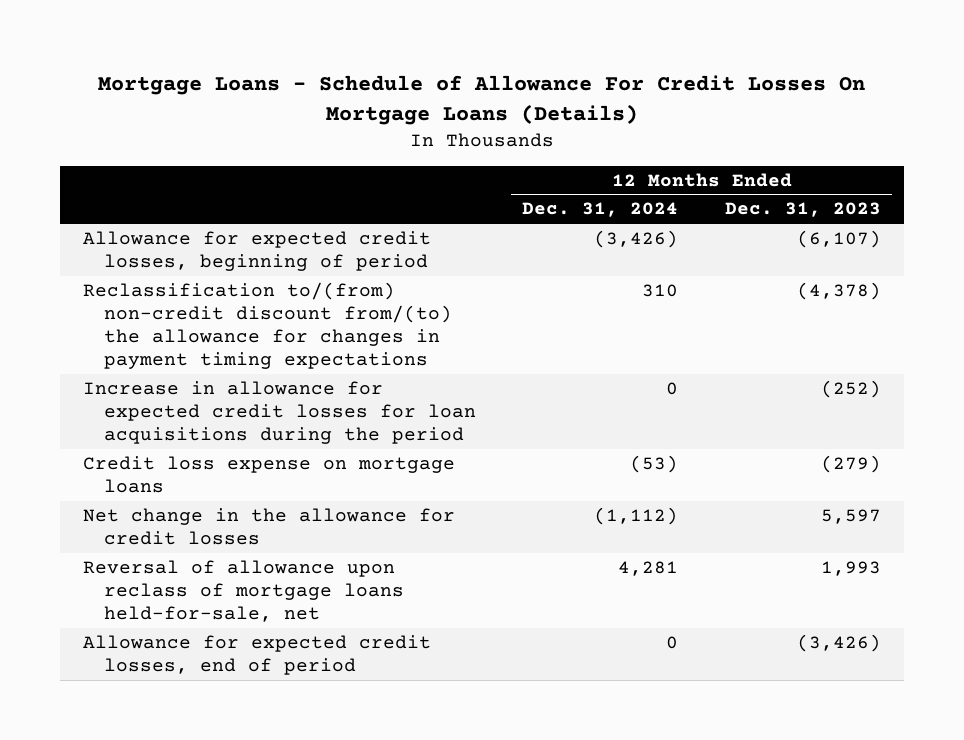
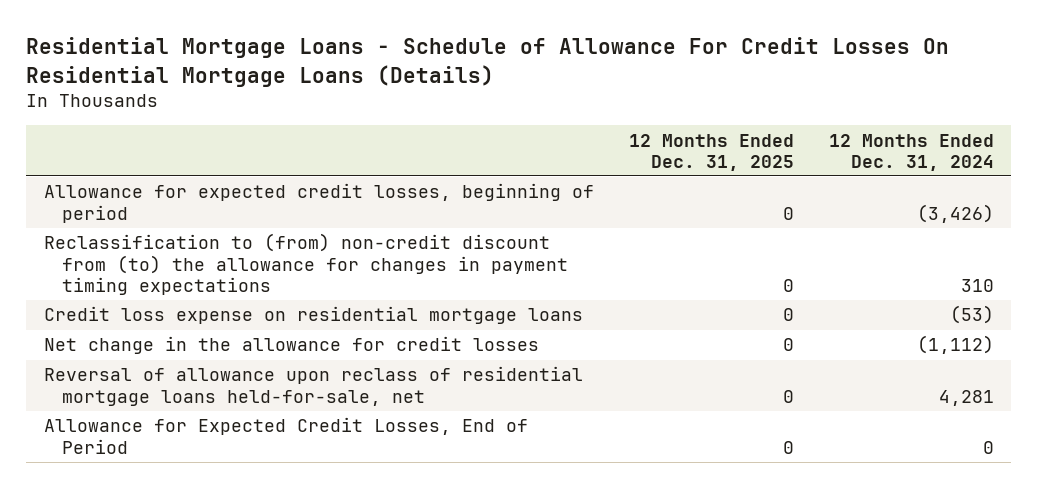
[98,75,866,126] Mortgage Loans - Schedule of Allowance For Credit Losses On Mortgage Loans (Details) -> [26,37,950,87] Residential Mortgage Loans - Schedule of Allowance For Credit Losses On Residential Mortgage Loans (Details)
[724,202,881,218] Dec. 31, 2023 -> none
none -> [628,133,794,171] 12 Months Ended Dec. 31, 2025
[83,380,477,444] Increase in allowance for expected credit losses for loan acquisitions during the period -> none
[83,281,453,370] Reclassification to/(from) non-credit discount from/(to) the allowance for changes in payment timing expectations -> [43,233,568,295] Reclassification to (from) non-credit discount from (to) the allowance for changes in payment timing expectations
[83,455,456,493] Credit loss expense on mortgage loans -> [43,306,583,325] Credit loss expense on residential mortgage loans
[83,559,405,622] Reversal of allowance upon reclass of mortgage loans held-for-sale, net -> [43,366,583,406] Reversal of allowance upon reclass of residential mortgage loans held-for-sale, net
[83,634,432,675] Allowance for expected credit losses, end of period -> [43,417,528,454] Allowance for Expected Credit Losses, End of Period

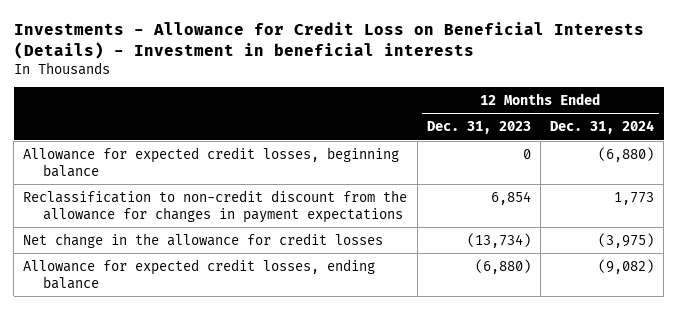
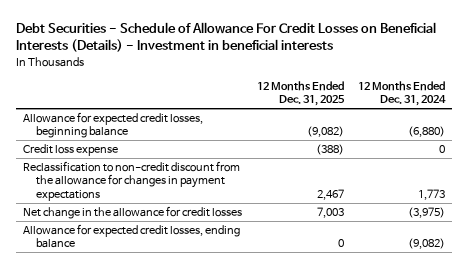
[13,21,644,59] Investments - Allowance for Credit Loss on Beneficial Interests (Details) - Investment in beneficial interests -> [15,22,436,53] Debt Securities - Schedule of Allowance For Credit Losses on Beneficial Interests (Details) - Investment in beneficial interests
[426,121,531,135] Dec. 31, 2023 -> none
none -> [256,80,345,107] 12 Months Ended Dec. 31, 2025
none -> [22,144,118,157] Credit loss expense

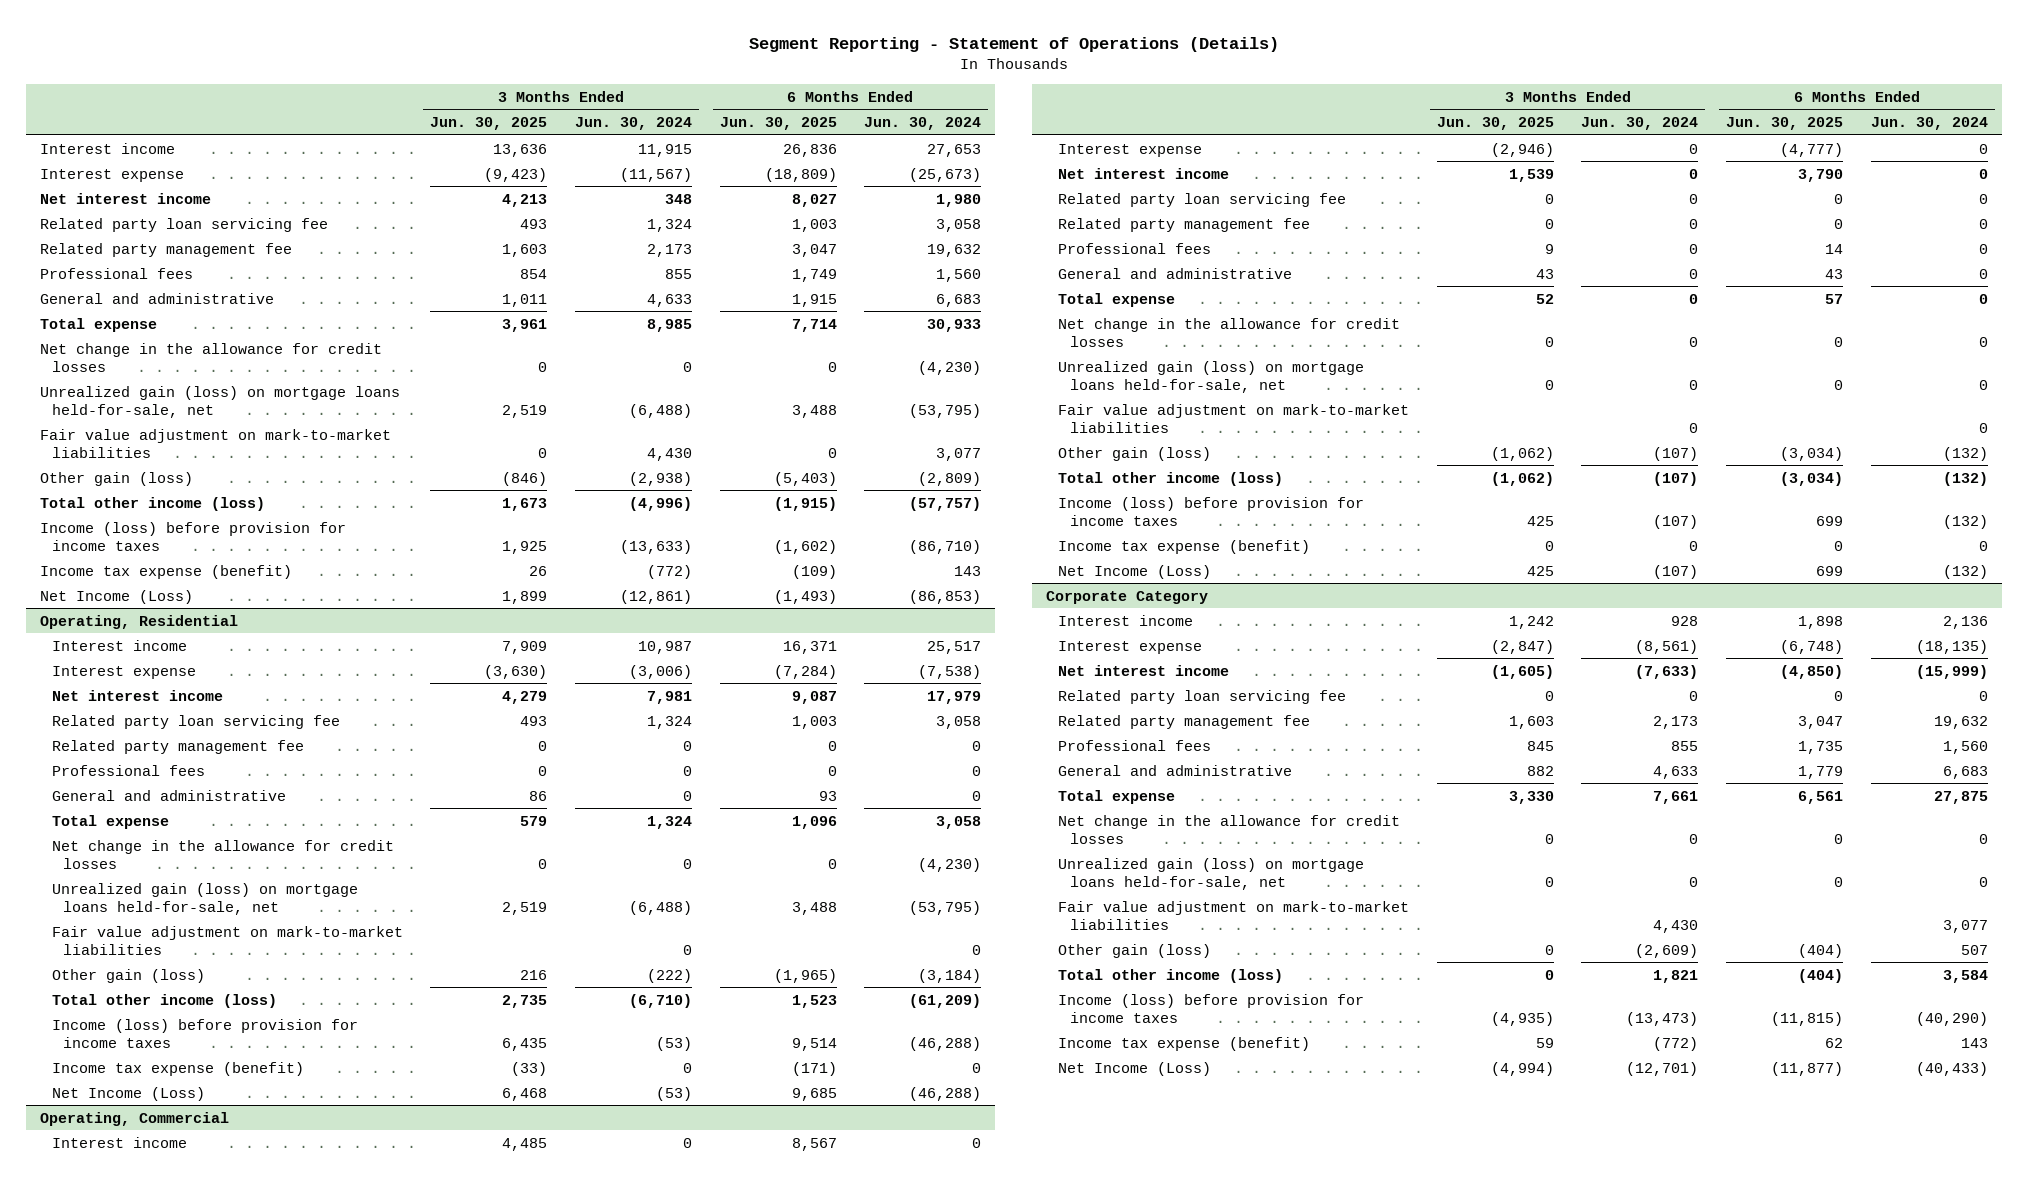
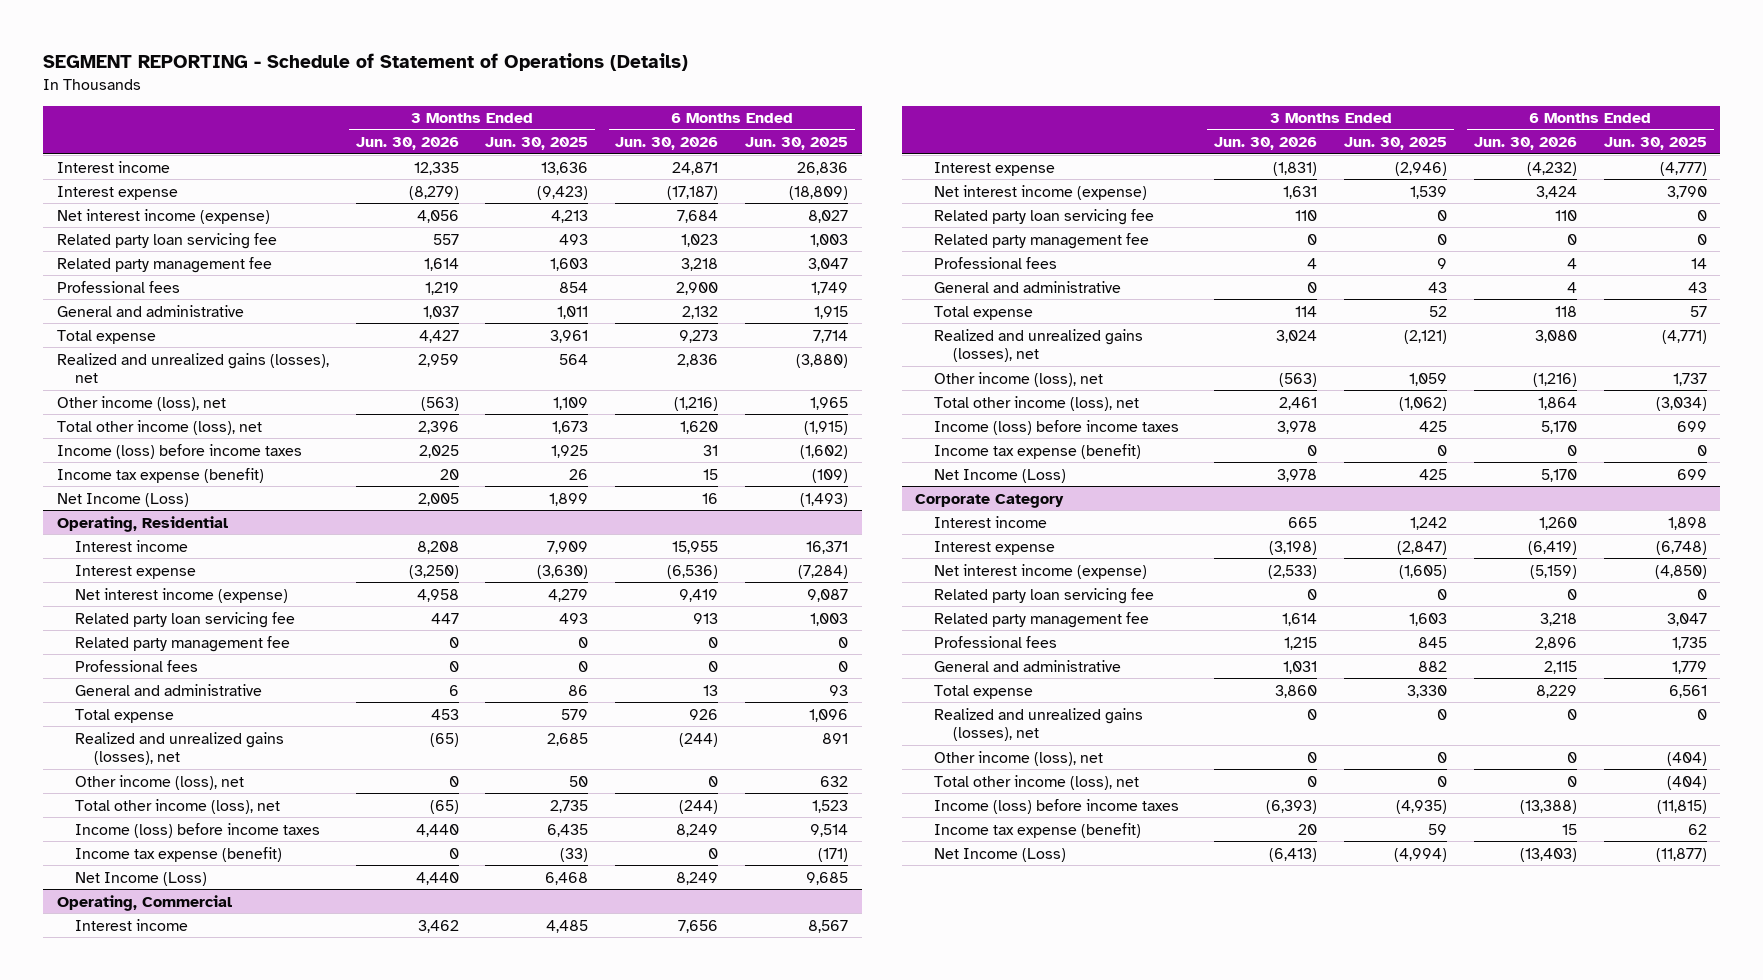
[748,37,1279,53] Segment Reporting - Statement of Operations (Details) -> [43,52,689,71] SEGMENT REPORTING - Schedule of Statement of Operations (Details)
[574,117,692,131] Jun. 30, 2024 -> none
[864,117,982,131] Jun. 30, 2024 -> none
none -> [355,137,459,151] Jun. 30, 2026
none -> [615,137,719,151] Jun. 30, 2026
[39,192,211,204] Net interest income -> [56,208,270,224] Net interest income (expense)
[39,342,382,372] Net change in the allowance for credit losses -> none
[39,385,400,418] Unrealized gain (loss) on mortgage loans held-for-sale, net -> none
[39,428,391,458] Fair value adjustment on mark-to-market liabilities -> none
none -> [56,352,329,384] Realized and unrealized gains (losses), net
[39,471,193,486] Other gain (loss) -> [56,395,226,411] Other income (loss), net
[502,471,548,486] (846) -> [553,396,589,410] 1,109
[773,471,837,486] (5,403) -> [810,396,849,410] 1,965
[39,496,265,511] Total other income (loss) -> [56,419,262,435] Total other income (loss), net
[39,521,346,551] Income (loss) before provision for income taxes -> [56,443,302,459] Income (loss) before income taxes
[51,689,223,701] Net interest income -> [75,587,289,603] Net interest income (expense)
[51,839,394,869] Net change in the allowance for credit losses -> none
[51,882,358,915] Unrealized gain (loss) on mortgage loans held-for-sale, net -> none
[51,925,403,955] Fair value adjustment on mark-to-market liabilities -> none
none -> [75,731,285,766] Realized and unrealized gains (losses), net
[51,968,205,983] Other gain (loss) -> [75,774,245,790] Other income (loss), net
[520,969,548,980] 216 -> [569,775,589,787] 50
[773,968,837,983] (1,965) -> [820,775,849,787] 632
[51,993,277,1008] Total other income (loss) -> [75,798,281,814] Total other income (loss), net
[51,1018,358,1048] Income (loss) before provision for income taxes -> [75,822,321,838] Income (loss) before income taxes
[1058,167,1230,179] Net interest income -> [933,184,1147,200] Net interest income (expense)
[1058,317,1401,347] Net change in the allowance for credit losses -> none
[1058,360,1365,393] Unrealized gain (loss) on mortgage loans held-for-sale, net -> none
[1058,403,1410,433] Fair value adjustment on mark-to-market liabilities -> none
none -> [933,328,1143,363] Realized and unrealized gains (losses), net
[1058,446,1212,461] Other gain (loss) -> [933,371,1103,387] Other income (loss), net
[1490,446,1554,461] (1,062) -> [1408,372,1447,386] 1,059
[1780,446,1844,461] (3,034) -> [1672,372,1707,386] 1,737
[1058,471,1284,486] Total other income (loss) -> [933,395,1139,411] Total other income (loss), net
[1058,496,1365,526] Income (loss) before provision for income taxes -> [933,419,1179,435] Income (loss) before income taxes
[1058,664,1230,676] Net interest income -> [933,563,1147,579] Net interest income (expense)
[1058,814,1401,844] Net change in the allowance for credit losses -> none
[1058,857,1365,890] Unrealized gain (loss) on mortgage loans held-for-sale, net -> none
[1058,900,1410,930] Fair value adjustment on mark-to-market liabilities -> none
none -> [933,707,1143,742] Realized and unrealized gains (losses), net
[1058,943,1212,958] Other gain (loss) -> [933,750,1103,766] Other income (loss), net
[1058,968,1284,983] Total other income (loss) -> [933,774,1139,790] Total other income (loss), net
[1058,993,1365,1023] Income (loss) before provision for income taxes -> [933,798,1179,814] Income (loss) before income taxes

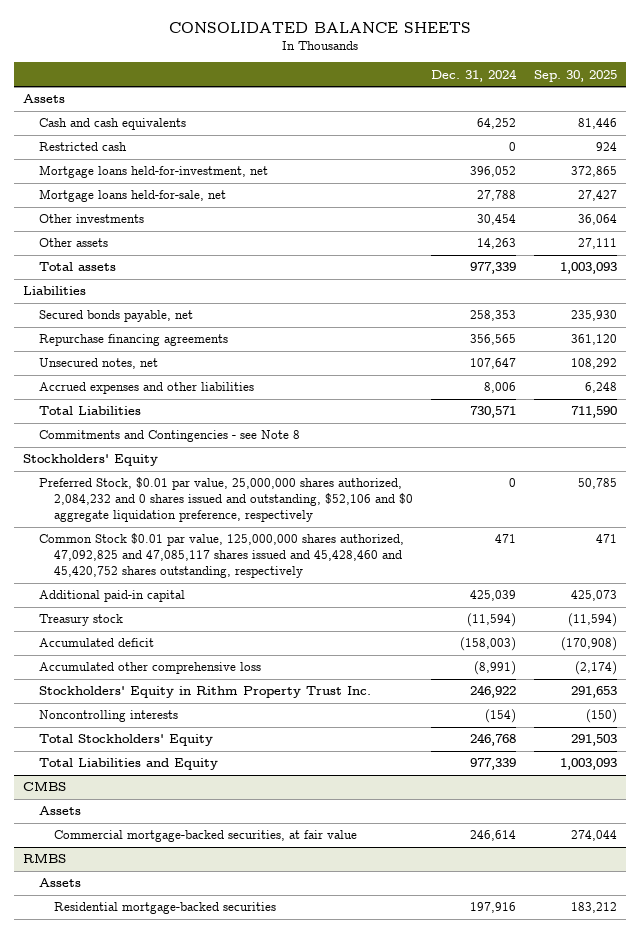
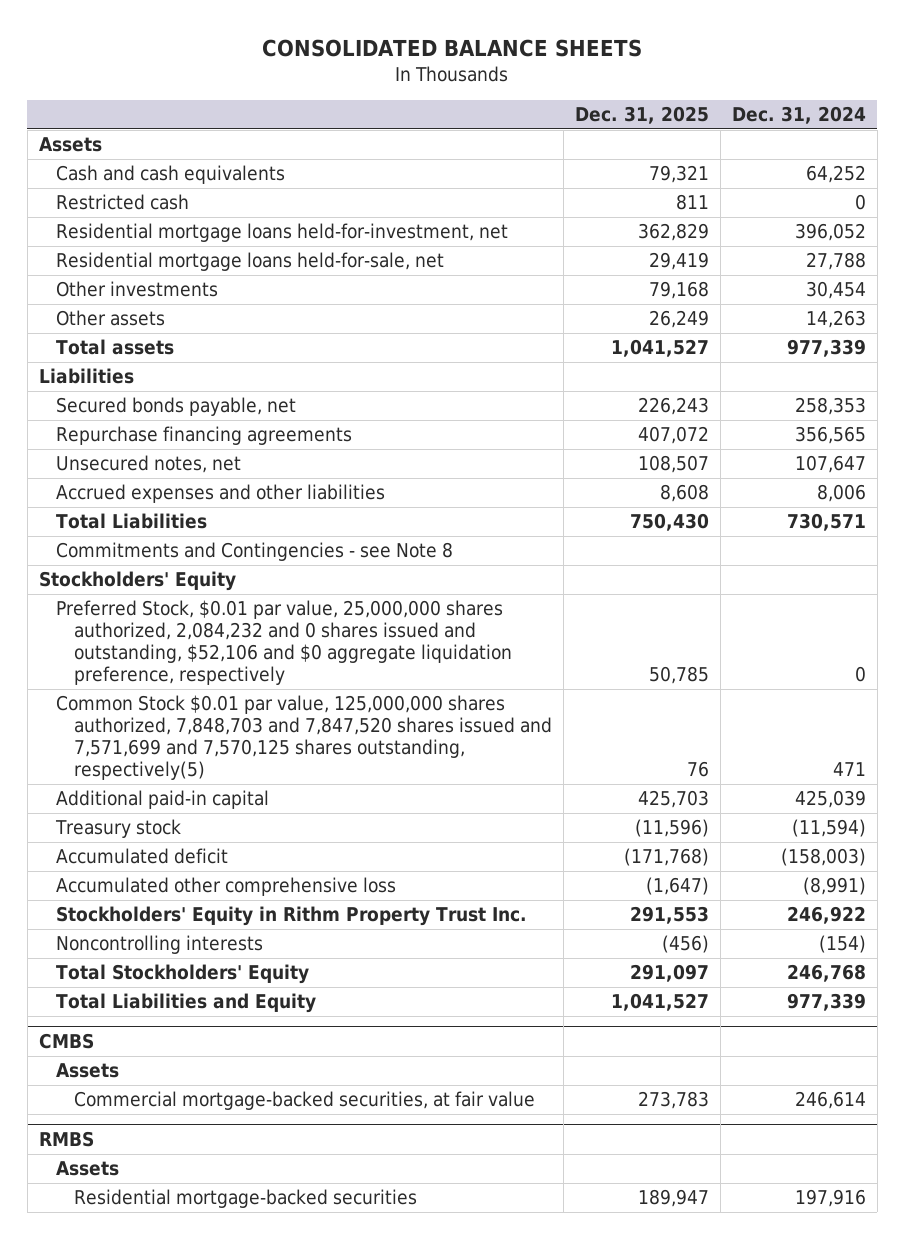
[533,69,617,82] Sep. 30, 2025 -> none
none -> [574,105,709,124] Dec. 31, 2025
[38,165,268,179] Mortgage loans held-for-investment, net -> [56,223,509,243] Residential mortgage loans held-for-investment, net
[38,189,226,203] Mortgage loans held-for-sale, net -> [56,252,445,272] Residential mortgage loans held-for-sale, net
[38,533,404,578] Common Stock $0.01 par value, 125,000,000 shares authorized, 47,092,825 and 47,085,117 shares issued and 45,428,460 and 45,420,752 shares outstanding, respectively -> [56,695,552,780] Common Stock $0.01 par value, 125,000,000 shares authorized, 7,848,703 and 7,847,520 shares issued and 7,571,699 and 7,570,125 shares outstanding, respectively(5)

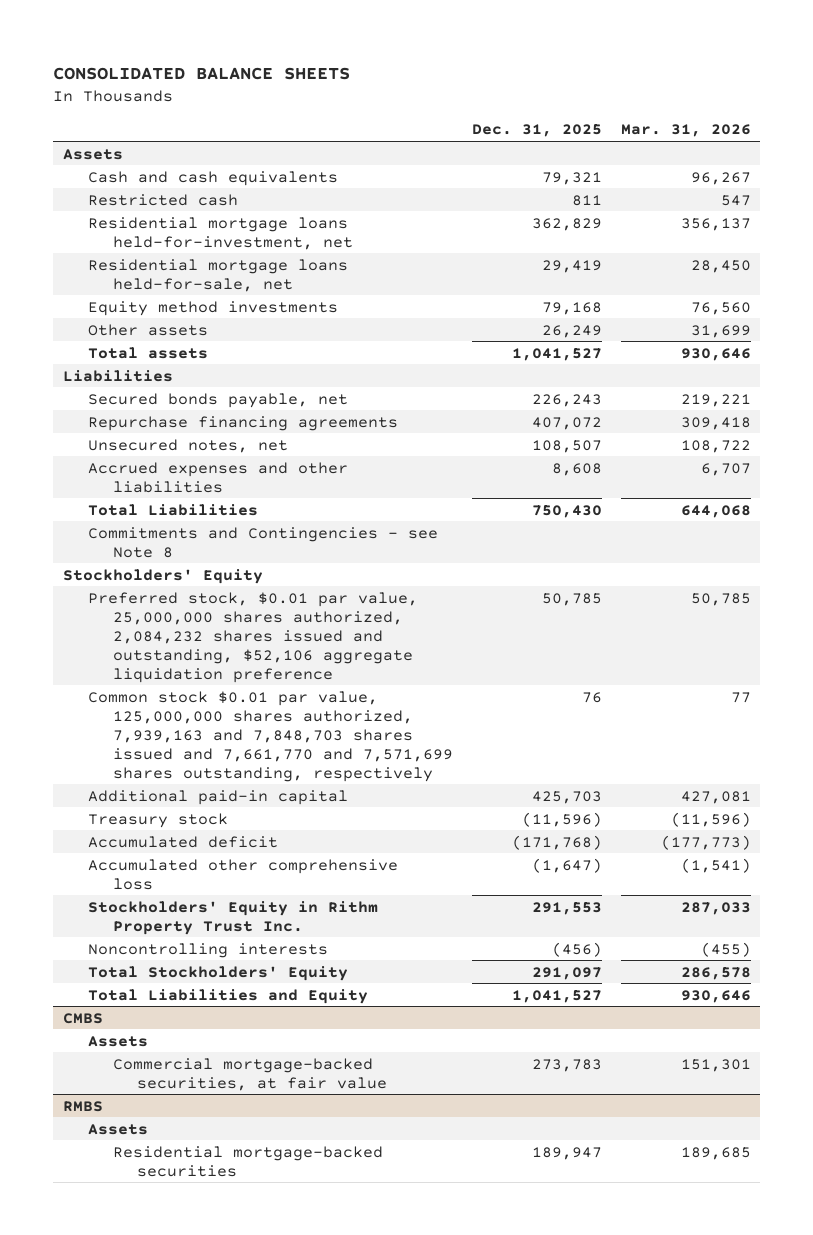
[731,105,866,124] Dec. 31, 2024 -> none
none -> [620,124,751,138] Mar. 31, 2026
[56,281,219,298] Other investments -> [87,300,338,316] Equity method investments
[56,600,512,685] Preferred Stock, $0.01 par value, 25,000,000 shares authorized, 2,084,232 and 0 shares issued and outstanding, $52,106 and $0 aggregate liquidation preference, respectively -> [87,591,418,683] Preferred stock, $0.01 par value, 25,000,000 shares authorized, 2,084,232 shares issued and outstanding, $52,106 aggregate liquidation preference
[56,695,552,780] Common Stock $0.01 par value, 125,000,000 shares authorized, 7,848,703 and 7,847,520 shares issued and 7,571,699 and 7,570,125 shares outstanding, respectively(5) -> [87,690,453,782] Common stock $0.01 par value, 125,000,000 shares authorized, 7,939,163 and 7,848,703 shares issued and 7,661,770 and 7,571,699 shares outstanding, respectively

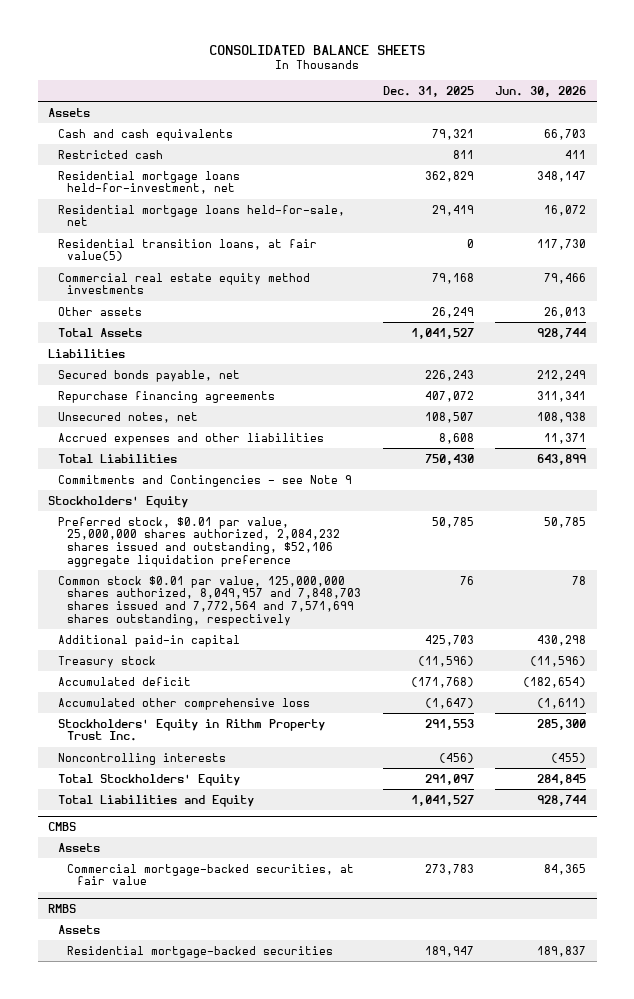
[620,124,751,138] Mar. 31, 2026 -> none
none -> [495,86,587,98] Jun. 30, 2026
none -> [57,238,317,262] Residential transition loans, at fair value(5)
[87,300,338,316] Equity method investments -> [57,272,310,295] Commercial real estate equity method investments
[87,346,208,359] Total assets -> [57,327,142,337] Total Assets
[87,526,438,558] Commitments and Contingencies - see Note 8 -> [57,474,352,487] Commitments and Contingencies - see Note 9
[87,690,453,782] Common stock $0.01 par value, 125,000,000 shares authorized, 7,939,163 and 7,848,703 shares issued and 7,661,770 and 7,571,699 shares outstanding, respectively -> [57,575,362,626] Common stock $0.01 par value, 125,000,000 shares authorized, 8,049,957 and 7,848,703 shares issued and 7,772,564 and 7,571,699 shares outstanding, respectively

